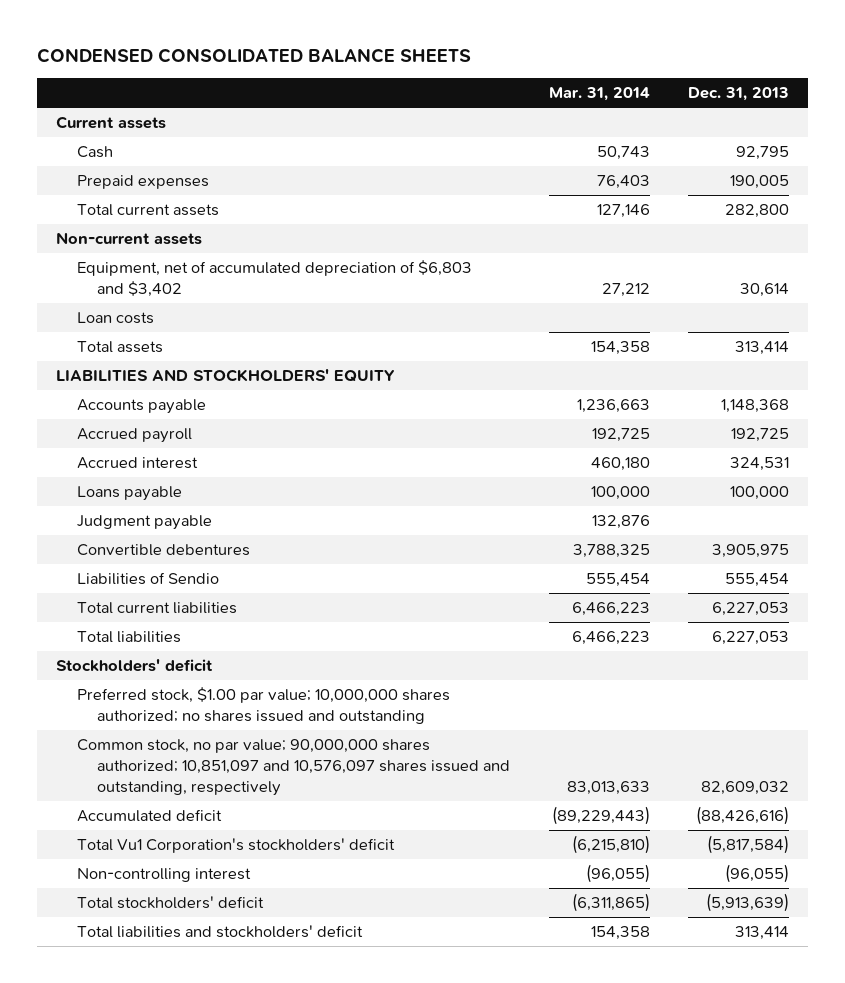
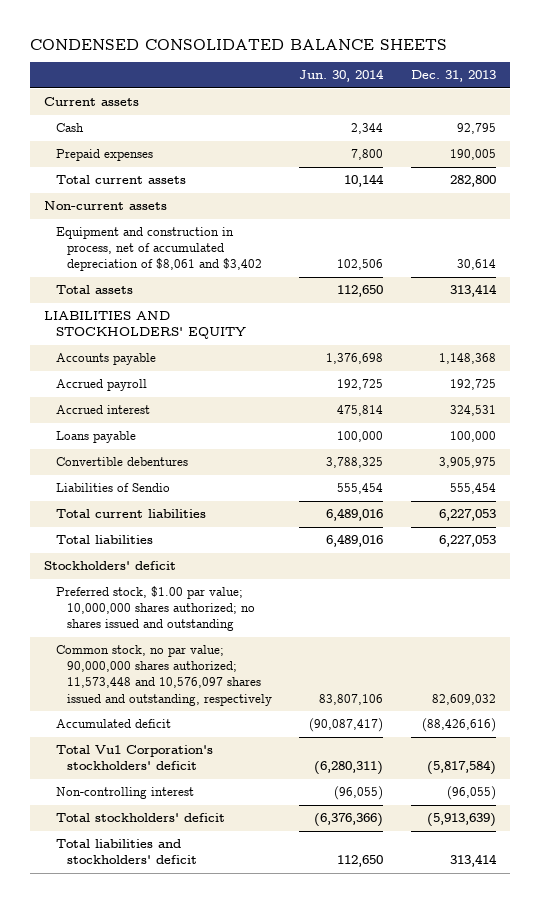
[548,87,650,102] Mar. 31, 2014 -> none
none -> [299,69,385,83] Jun. 30, 2014
[76,312,154,325] Loan costs -> none
[76,260,472,298] Equipment, net of accumulated depreciation of $6,803 and $3,402 -> [55,227,262,272] Equipment and construction in process, net of accumulated depreciation of $8,061 and $3,402
[76,515,212,531] Judgment payable -> none
[76,739,511,797] Common stock, no par value; 90,000,000 shares authorized; 10,851,097 and 10,576,097 shares issued and outstanding, respectively -> [55,645,272,706] Common stock, no par value; 90,000,000 shares authorized; 11,573,448 and 10,576,097 shares issued and outstanding, respectively

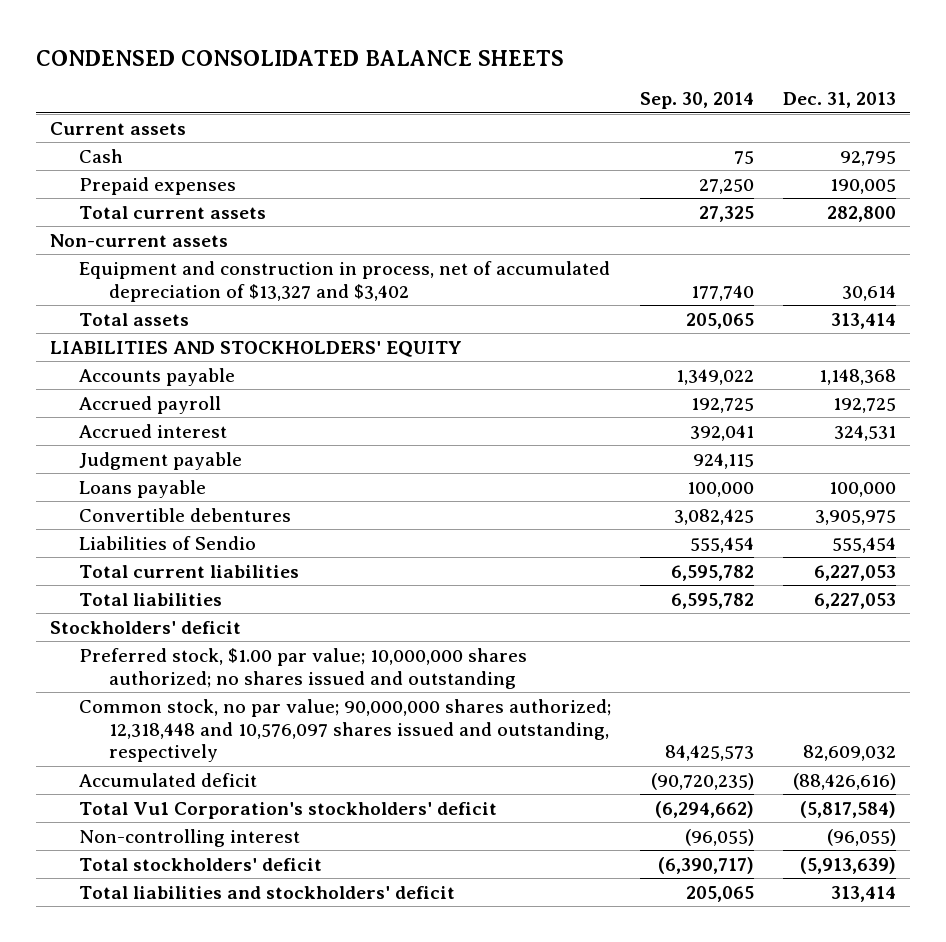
[299,69,385,83] Jun. 30, 2014 -> none
none -> [640,92,755,110] Sep. 30, 2014
[55,227,262,272] Equipment and construction in process, net of accumulated depreciation of $8,061 and $3,402 -> [79,260,611,302] Equipment and construction in process, net of accumulated depreciation of $13,327 and $3,402
none -> [79,451,243,470] Judgment payable
[55,645,272,706] Common stock, no par value; 90,000,000 shares authorized; 11,573,448 and 10,576,097 shares issued and outstanding, respectively -> [79,698,612,763] Common stock, no par value; 90,000,000 shares authorized; 12,318,448 and 10,576,097 shares issued and outstanding, respectively

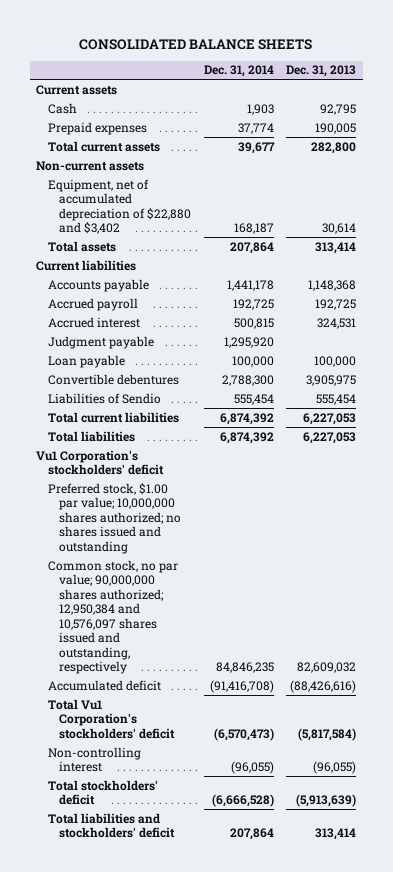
[35,49,564,66] CONDENSED CONSOLIDATED BALANCE SHEETS -> [79,38,313,50] CONSOLIDATED BALANCE SHEETS
[640,92,755,110] Sep. 30, 2014 -> none
none -> [203,65,274,78] Dec. 31, 2014
[79,260,611,302] Equipment and construction in process, net of accumulated depreciation of $13,327 and $3,402 -> [47,178,192,235] Equipment, net of accumulated depreciation of $22,880 and $3,402
[50,340,463,357] LIABILITIES AND STOCKHOLDERS' EQUITY -> none
none -> [36,259,137,271] Current liabilities
[79,479,207,498] Loans payable -> [47,354,125,368] Loan payable
[50,620,242,634] Stockholders' deficit -> none
none -> [36,449,164,476] Vu1 Corporation's stockholders' deficit
[79,698,612,763] Common stock, no par value; 90,000,000 shares authorized; 12,318,448 and 10,576,097 shares issued and outstanding, respectively -> [47,559,178,675] Common stock, no par value; 90,000,000 shares authorized; 12,950,384 and 10,576,097 shares issued and outstanding, respectively

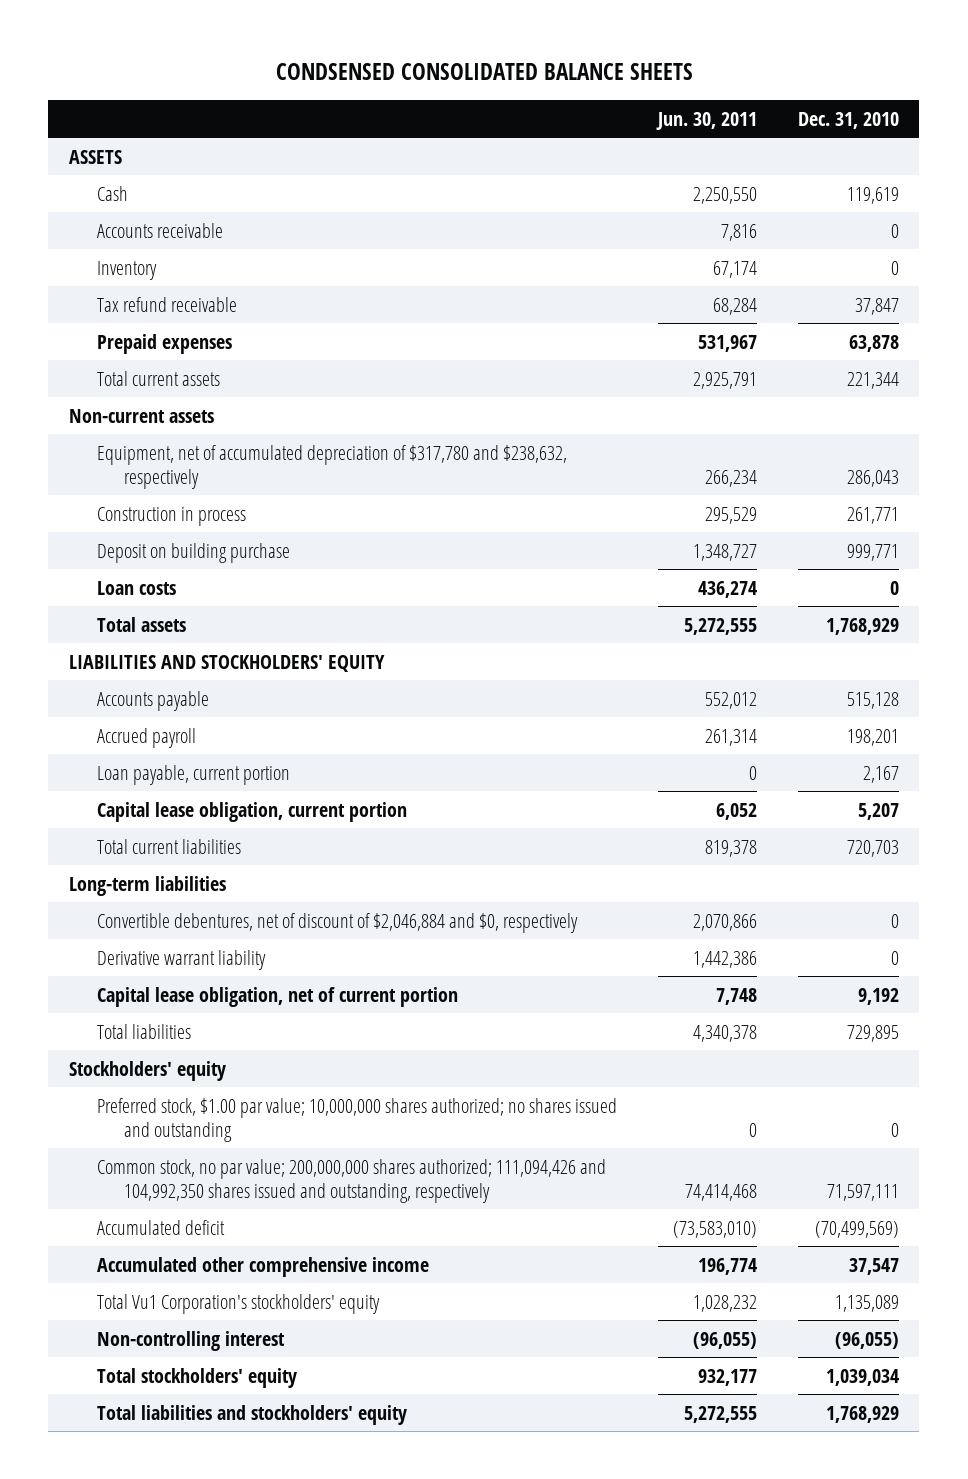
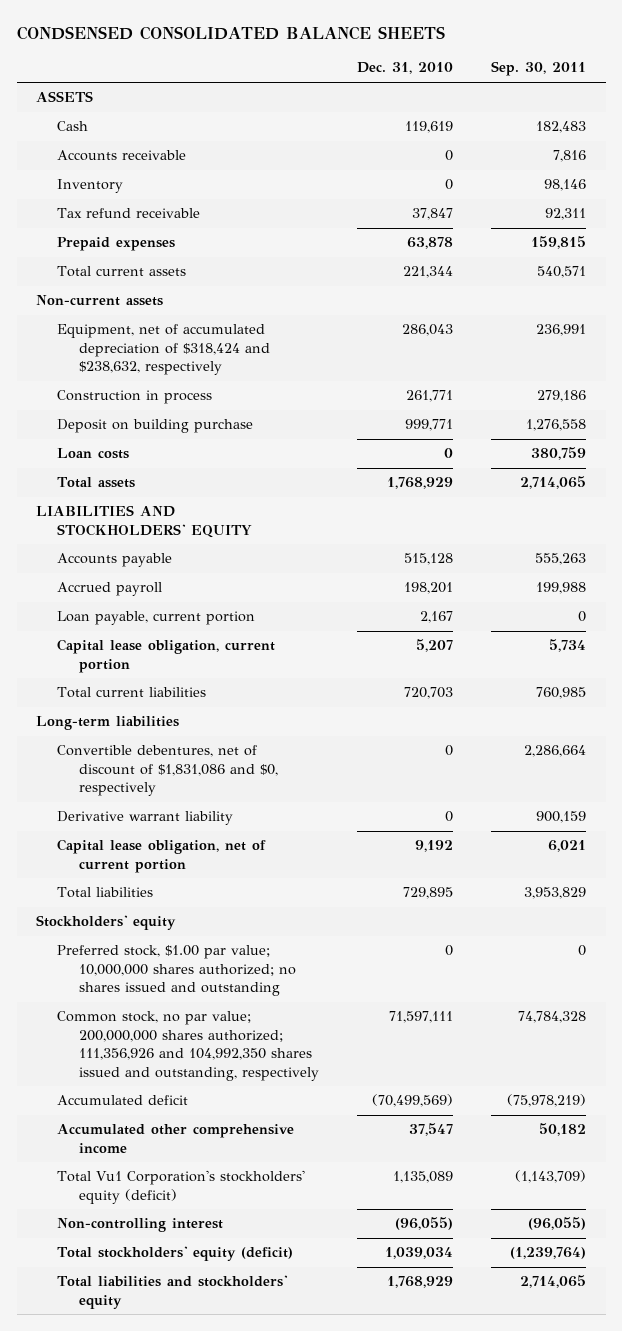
[655,111,757,130] Jun. 30, 2011 -> none
none -> [491,61,587,77] Sep. 30, 2011
[96,444,567,489] Equipment, net of accumulated depreciation of $317,780 and $238,632, respectively -> [57,324,270,376] Equipment, net of accumulated depreciation of $318,424 and $238,632, respectively
[96,912,578,933] Convertible debentures, net of discount of $2,046,884 and $0, respectively -> [57,745,278,797] Convertible debentures, net of discount of $1,831,086 and $0, respectively
[96,1158,606,1203] Common stock, no par value; 200,000,000 shares authorized; 111,094,426 and 104,992,350 shares issued and outstanding, respectively -> [57,1011,319,1081] Common stock, no par value; 200,000,000 shares authorized; 111,356,926 and 104,992,350 shares issued and outstanding, respectively
[96,1293,380,1314] Total Vu1 Corporation's stockholders' equity -> [57,1170,306,1204] Total Vu1 Corporation's stockholders' equity (deficit)
[96,1367,297,1388] Total stockholders' equity -> [57,1246,294,1262] Total stockholders' equity (deficit)

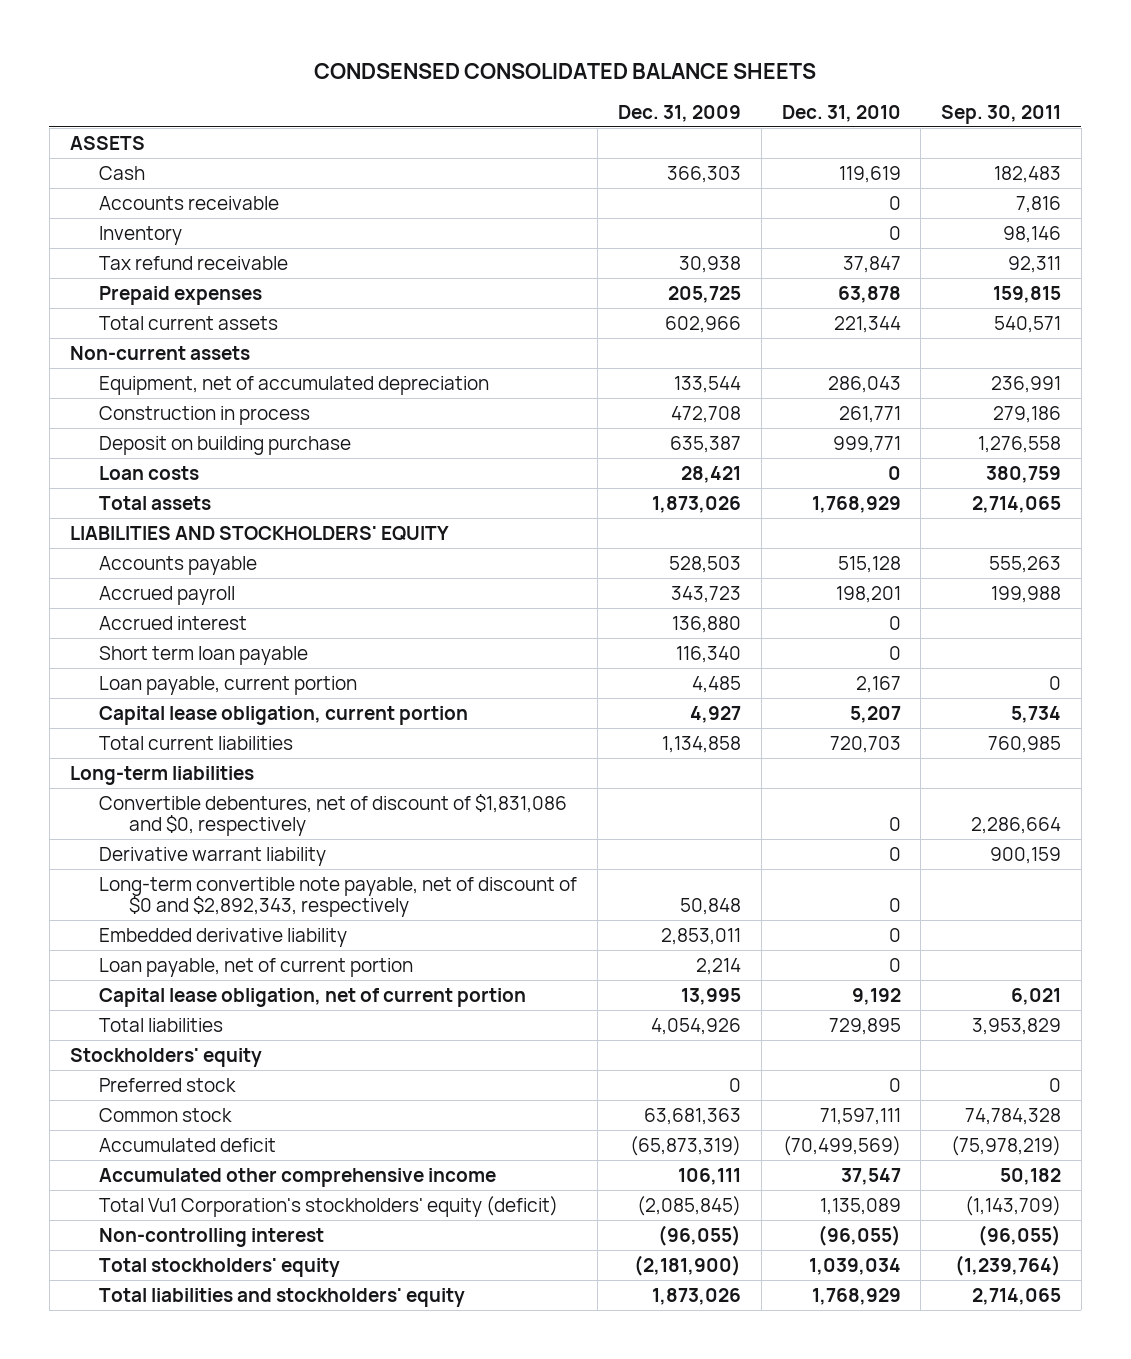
none -> [618,104,742,122] Dec. 31, 2009
[57,324,270,376] Equipment, net of accumulated depreciation of $318,424 and $238,632, respectively -> [99,375,490,395] Equipment, net of accumulated depreciation
none -> [99,615,248,630] Accrued interest
none -> [99,645,309,665] Short term loan payable
none -> [99,876,578,918] Long-term convertible note payable, net of discount of $0 and $2,892,343, respectively
none -> [99,927,348,947] Embedded derivative liability
none -> [99,957,414,977] Loan payable, net of current portion
[57,945,296,997] Preferred stock, $1.00 par value; 10,000,000 shares authorized; no shares issued and outstanding -> [99,1077,237,1092] Preferred stock
[57,1011,319,1081] Common stock, no par value; 200,000,000 shares authorized; 111,356,926 and 104,992,350 shares issued and outstanding, respectively -> [99,1107,233,1122] Common stock
[57,1246,294,1262] Total stockholders' equity (deficit) -> [99,1257,341,1277] Total stockholders' equity

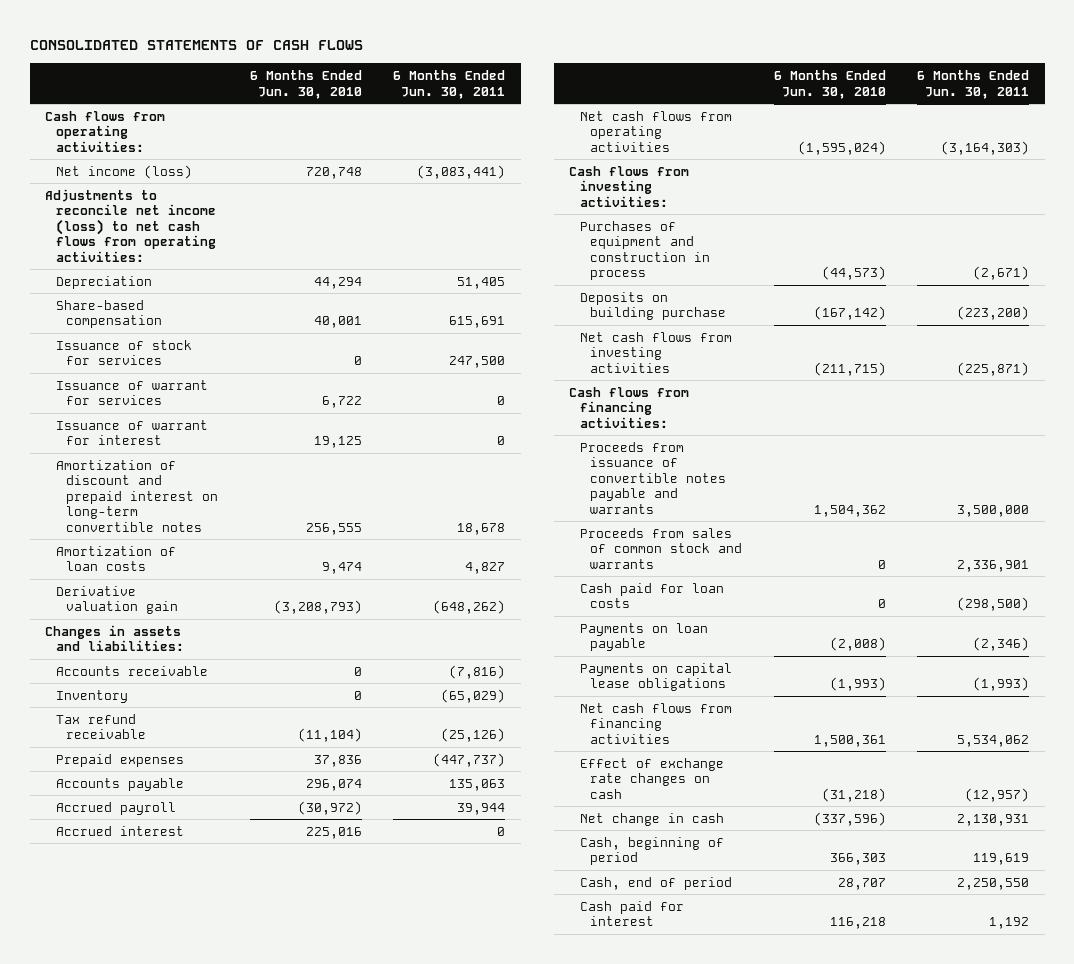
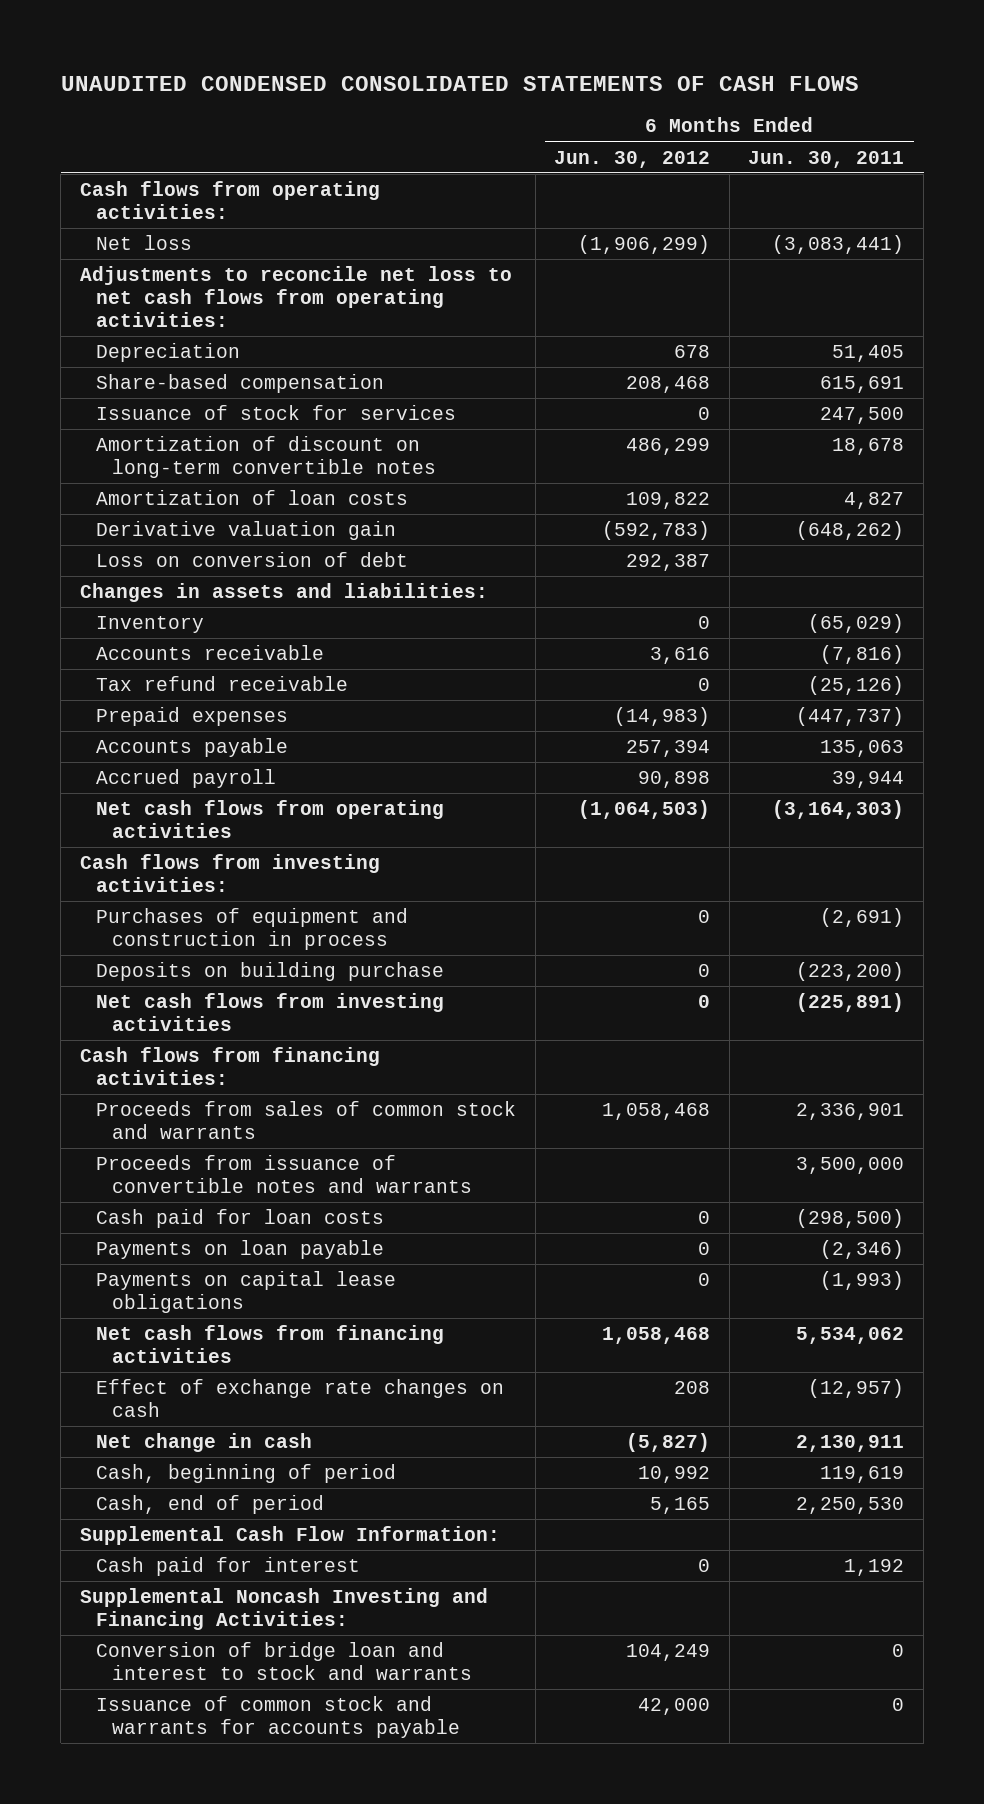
[29,40,363,51] CONSOLIDATED STATEMENTS OF CASH FLOWS -> [60,76,859,92] UNAUDITED CONDENSED CONSOLIDATED STATEMENTS OF CASH FLOWS
[249,70,362,99] 6 Months Ended Jun. 30, 2010 -> none
none -> [554,150,711,168] Jun. 30, 2012
[55,164,192,179] Net income (loss) -> [95,235,192,251] Net loss
[45,188,216,262] Adjustments to reconcile net income (loss) to net cash flows from operating activities: -> [80,266,513,327] Adjustments to reconcile net loss to net cash flows from operating activities:
[55,379,208,406] Issuance of warrant for services -> none
[55,419,208,446] Issuance of warrant for interest -> none
[55,459,219,532] Amortization of discount and prepaid interest on long-term convertible notes -> [95,436,436,479] Amortization of discount on long-term convertible notes
none -> [95,552,408,568] Loss on conversion of debt
[55,665,208,676] Accounts receivable -> [95,645,324,661] Accounts receivable
[55,825,184,836] Accrued interest -> none
[973,266,1030,281] (2,671) -> [820,908,905,928] (2,691)
[957,361,1030,376] (225,871) -> [796,993,905,1013] (225,891)
[579,441,727,514] Proceeds from issuance of convertible notes payable and warrants -> none
none -> [95,1155,472,1194] Proceeds from issuance of convertible notes and warrants
[957,813,1030,826] 2,130,931 -> [796,1435,905,1453] 2,130,911
[957,877,1030,890] 2,250,550 -> [796,1497,905,1515] 2,250,530
none -> [80,1526,501,1546] Supplemental Cash Flow Information:
none -> [80,1588,489,1631] Supplemental Noncash Investing and Financing Activities:
none -> [95,1642,472,1681] Conversion of bridge loan and interest to stock and warrants
none -> [95,1696,460,1739] Issuance of common stock and warrants for accounts payable

